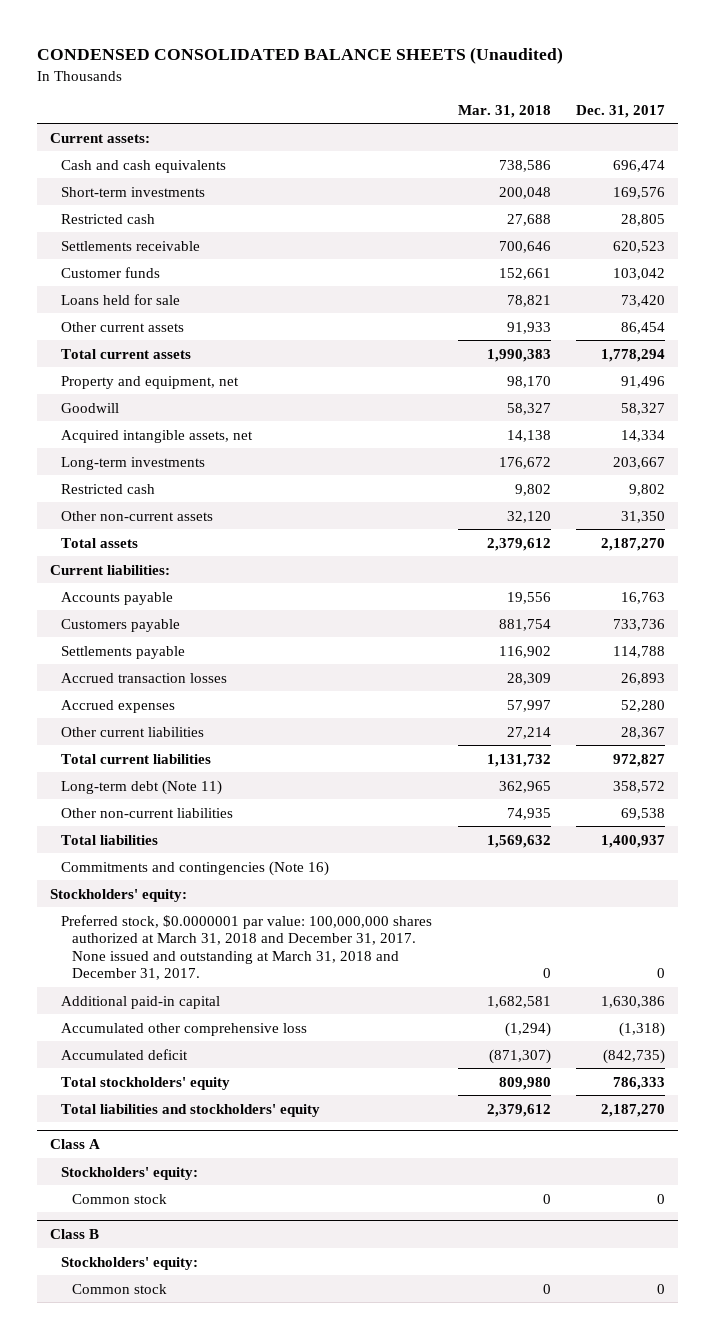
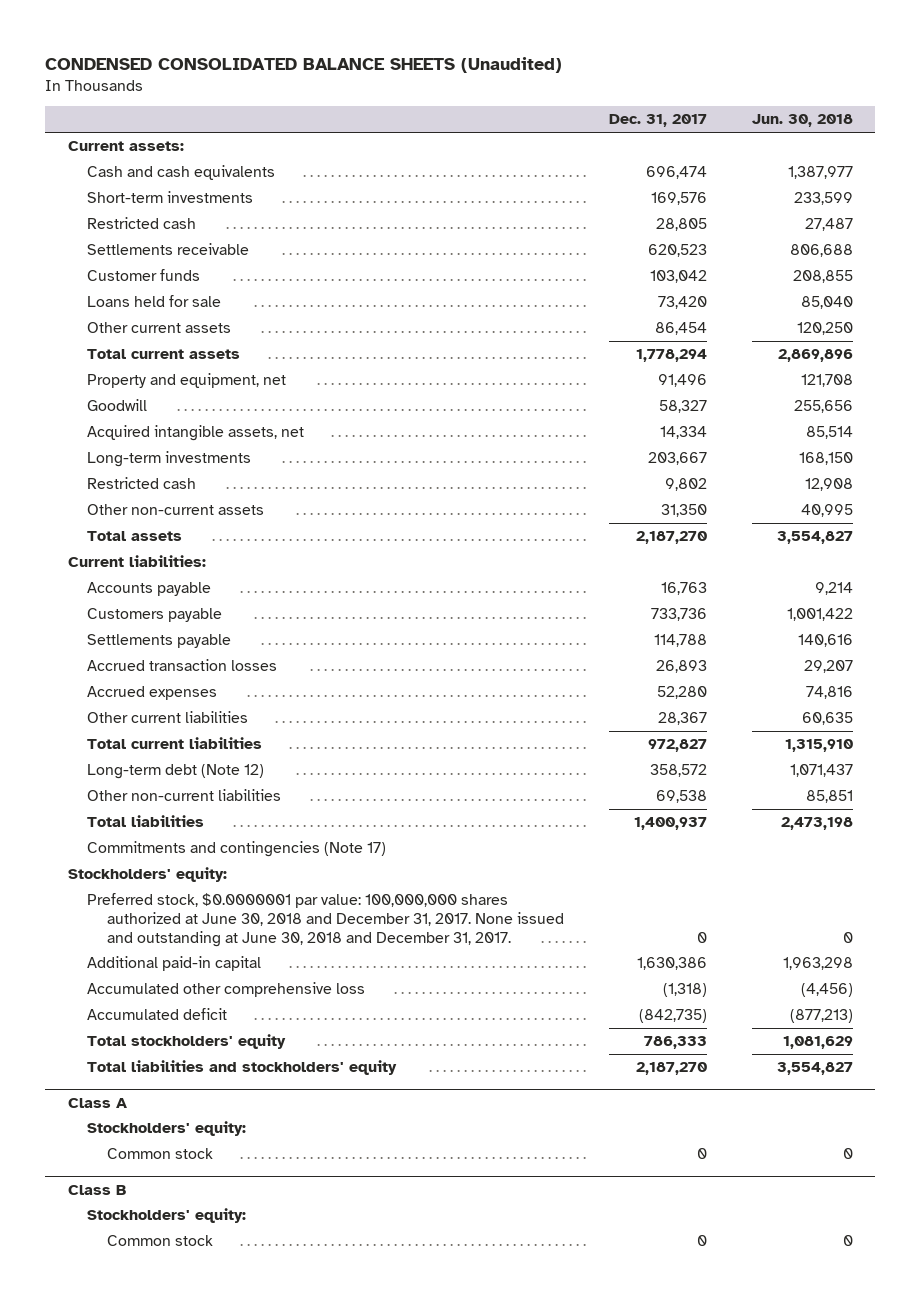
[457,104,551,118] Mar. 31, 2018 -> none
none -> [751,114,853,128] Jun. 30, 2018
[60,779,222,795] Long-term debt (Note 11) -> [87,764,265,780] Long-term debt (Note 12)
[60,860,329,876] Commitments and contingencies (Note 16) -> [87,841,387,858] Commitments and contingencies (Note 17)
[60,914,432,981] Preferred stock, $0.0000001 par value: 100,000,000 shares authorized at March 31, 2018 and December 31, 2017. None issued and outstanding at March 31, 2018 and December 31, 2017. -> [87,893,564,947] Preferred stock, $0.0000001 par value: 100,000,000 shares authorized at June 30, 2018 and December 31, 2017. None issued and outstanding at June 30, 2018 and December 31, 2017.

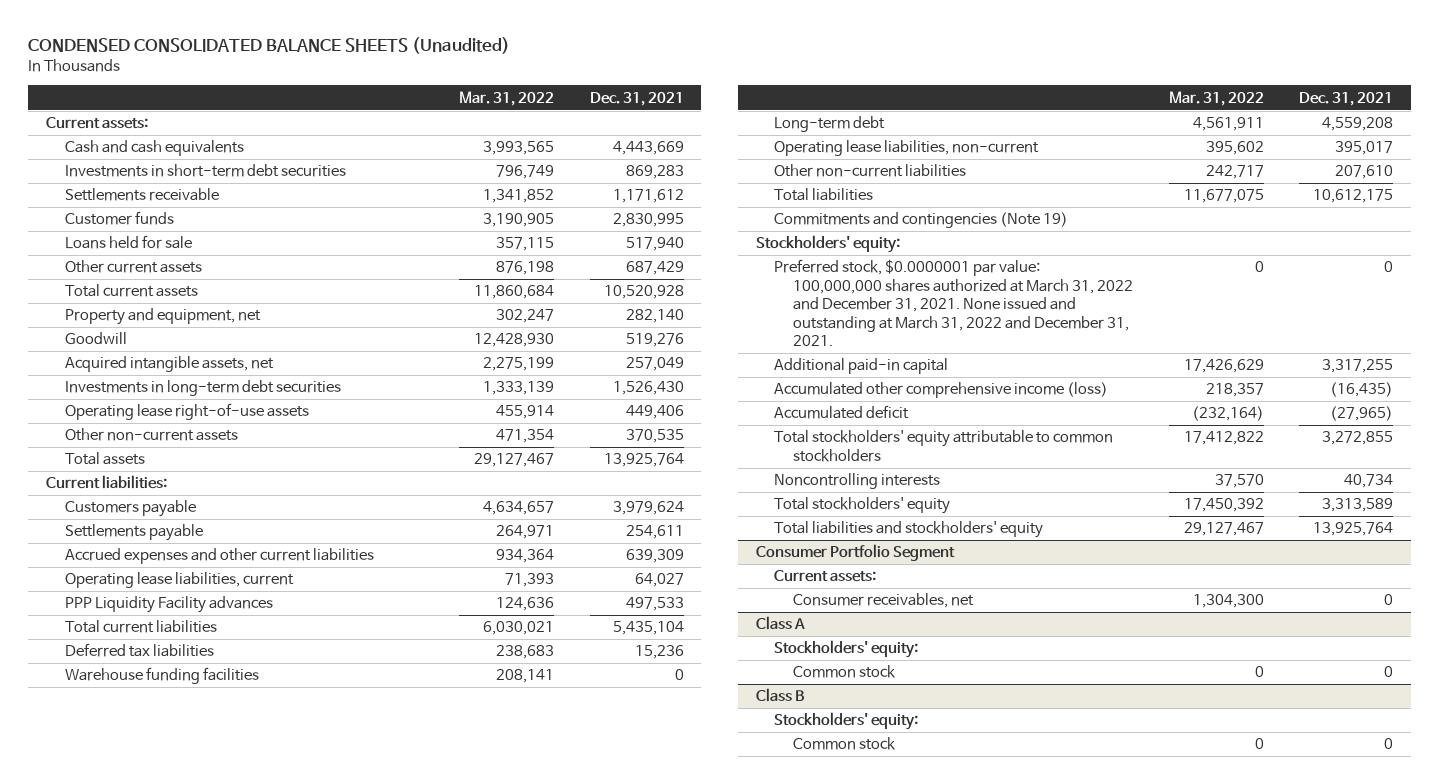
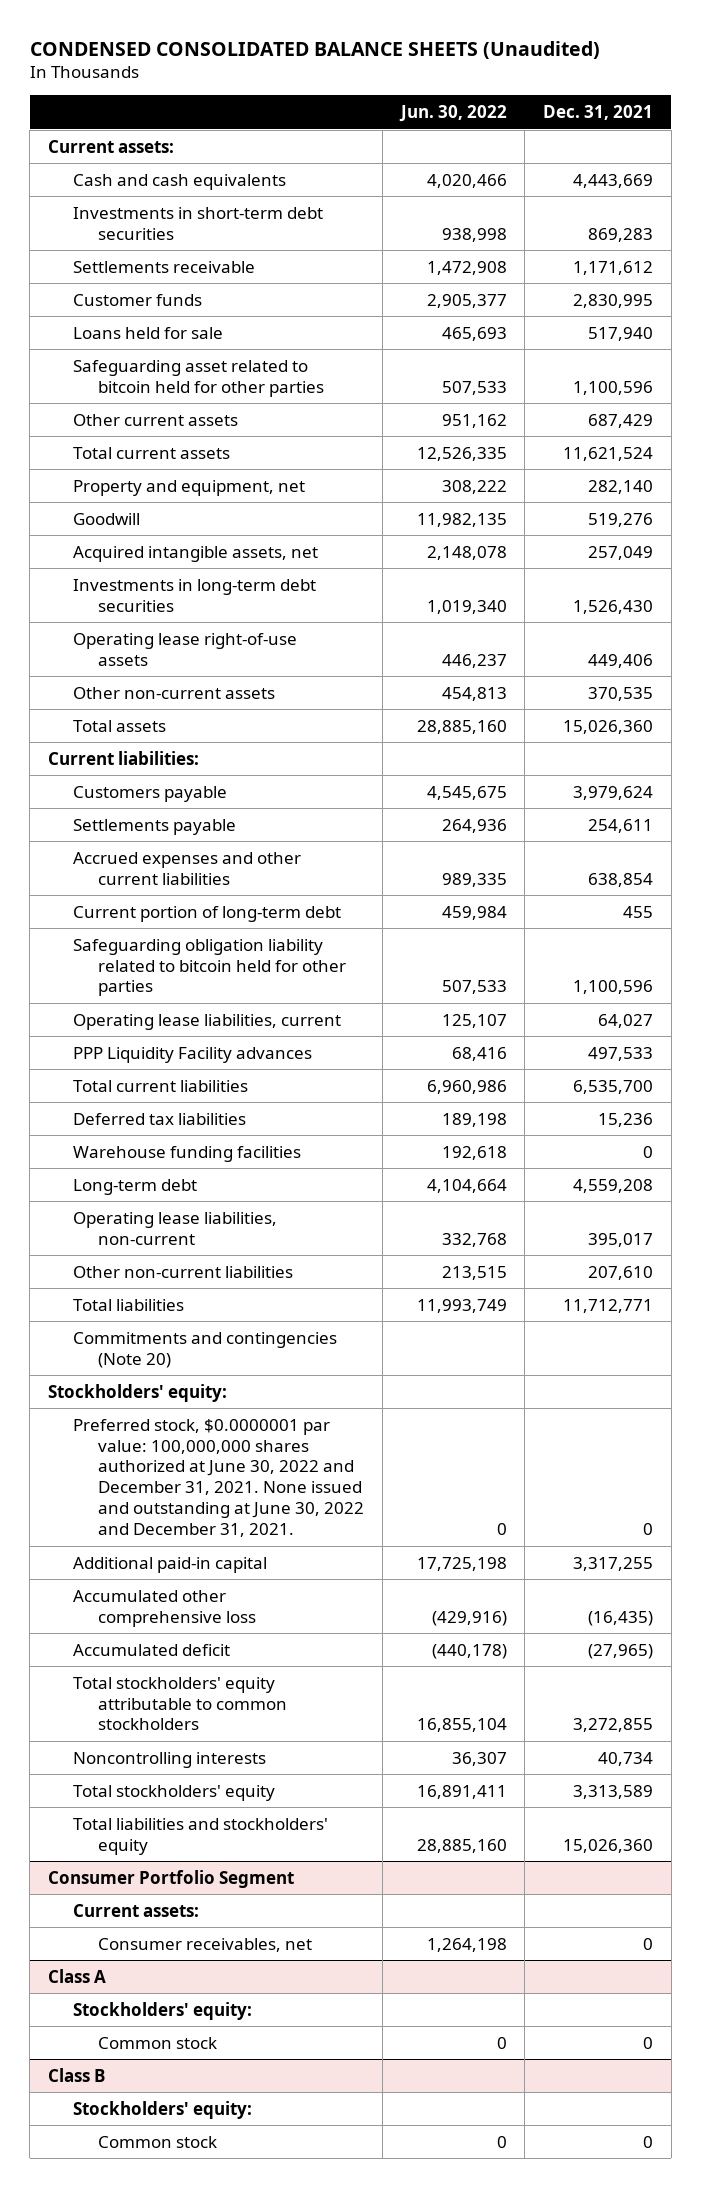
[458,90,554,106] Mar. 31, 2022 -> none
none -> [398,105,507,123] Jun. 30, 2022
none -> [73,359,325,397] Safeguarding asset related to bitcoin held for other parties
[603,285,684,300] 10,520,928 -> [563,446,654,461] 11,621,524
[603,453,684,468] 13,925,764 -> [563,719,654,734] 15,026,360
[625,549,684,564] 639,309 -> [588,872,654,887] 638,854
none -> [73,905,342,922] Current portion of long-term debt
none -> [73,938,347,997] Safeguarding obligation liability related to bitcoin held for other parties
[612,621,684,636] 5,435,104 -> [573,1079,654,1094] 6,535,700
[1313,189,1394,204] 10,612,175 -> [563,1298,654,1313] 11,712,771
[774,212,1069,229] Commitments and contingencies (Note 19) -> [73,1331,338,1368] Commitments and contingencies (Note 20)
[774,259,1133,346] Preferred stock, $0.0000001 par value: 100,000,000 shares authorized at March 31, 2022 and December 31, 2021. None issued and outstanding at March 31, 2022 and December 31, 2021. -> [73,1418,365,1537] Preferred stock, $0.0000001 par value: 100,000,000 shares authorized at June 30, 2022 and December 31, 2021. None issued and outstanding at June 30, 2022 and December 31, 2021.
[774,382,1109,399] Accumulated other comprehensive income (loss) -> [73,1589,257,1627] Accumulated other comprehensive loss
[1313,522,1394,537] 13,925,764 -> [563,1838,654,1853] 15,026,360

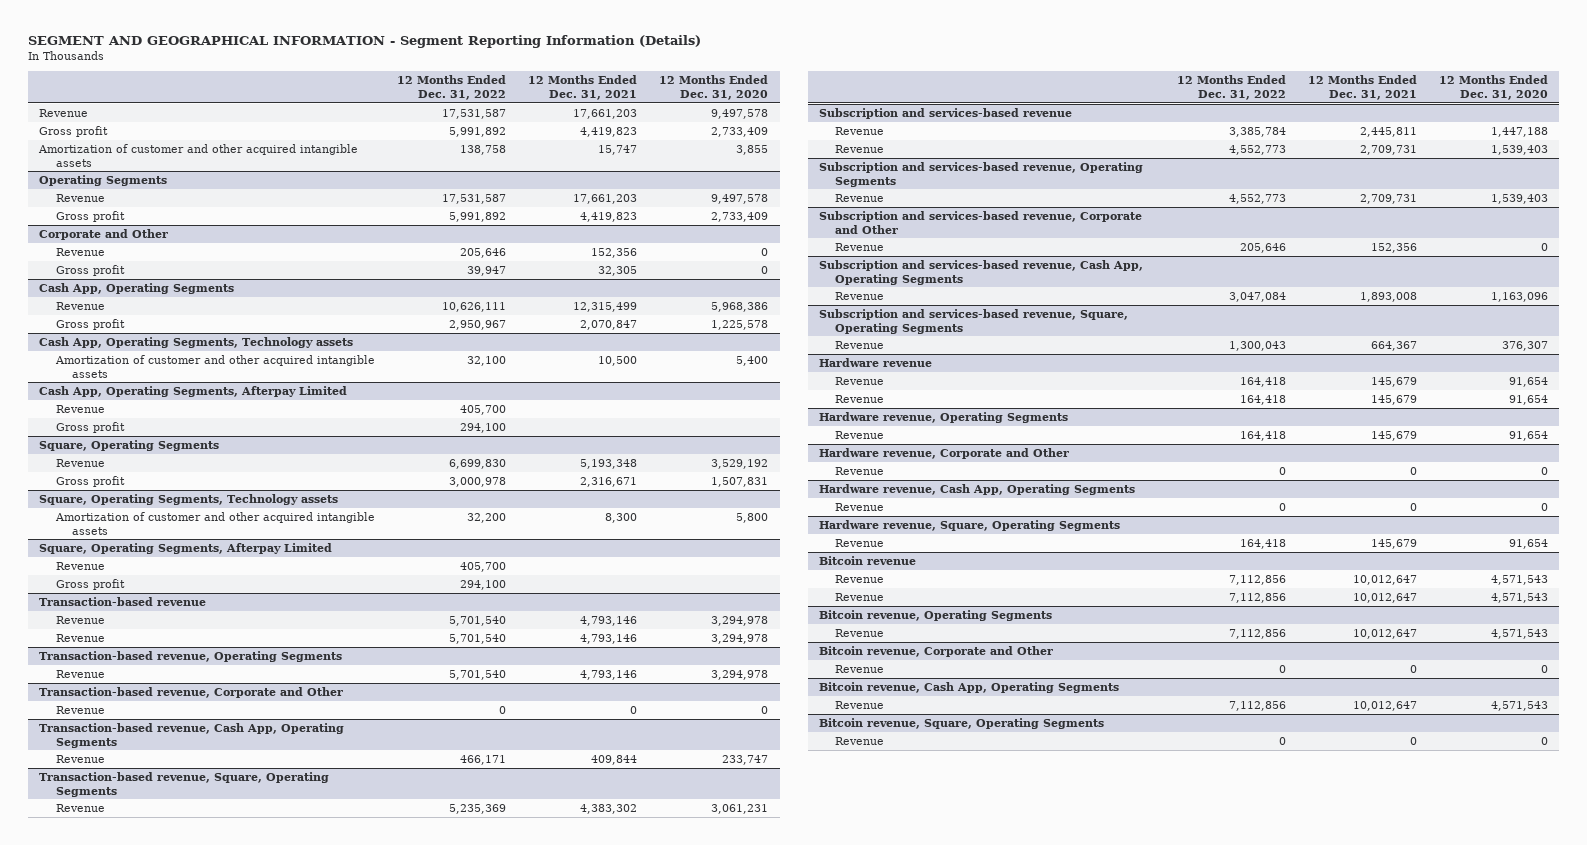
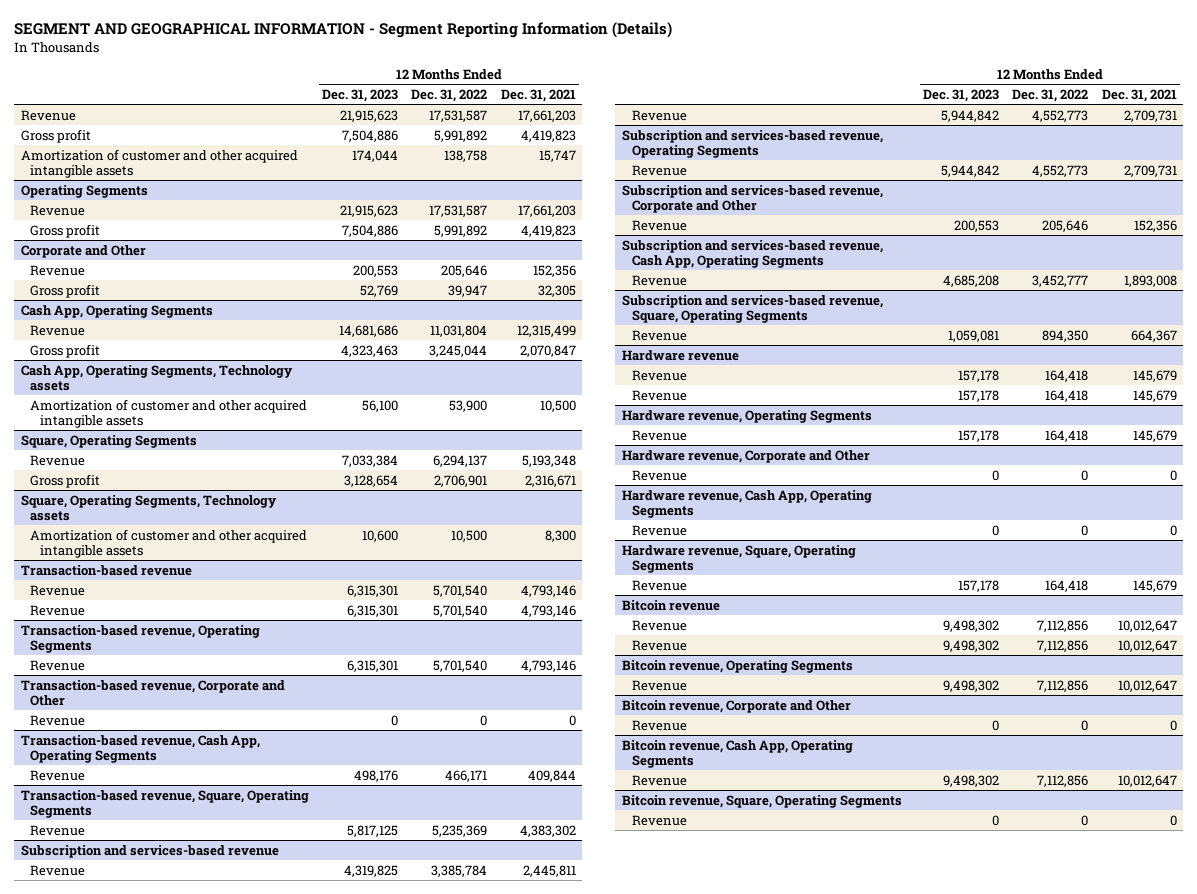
[659,75,769,101] 12 Months Ended Dec. 31, 2020 -> none
none -> [321,88,398,102] Dec. 31, 2023
[441,302,506,313] 10,626,111 -> [430,324,488,337] 11,031,804
[448,320,506,331] 2,950,967 -> [429,344,488,357] 3,245,044
[38,386,347,398] Cash App, Operating Segments, Afterpay Limited -> none
[55,405,105,414] Revenue -> none
[55,422,125,434] Gross profit -> none
[466,356,506,367] 32,100 -> [449,399,488,412] 53,900
[448,459,506,470] 6,699,830 -> [433,454,488,467] 6,294,137
[448,477,506,488] 3,000,978 -> [434,474,488,487] 2,706,901
[38,543,332,555] Square, Operating Segments, Afterpay Limited -> none
[55,562,105,571] Revenue -> none
[55,579,125,591] Gross profit -> none
[466,513,506,524] 32,200 -> [451,529,488,542] 10,500
[1228,292,1286,303] 3,047,084 -> [1032,274,1089,287] 3,452,777
[1228,341,1286,352] 1,300,043 -> [1042,329,1089,342] 894,350

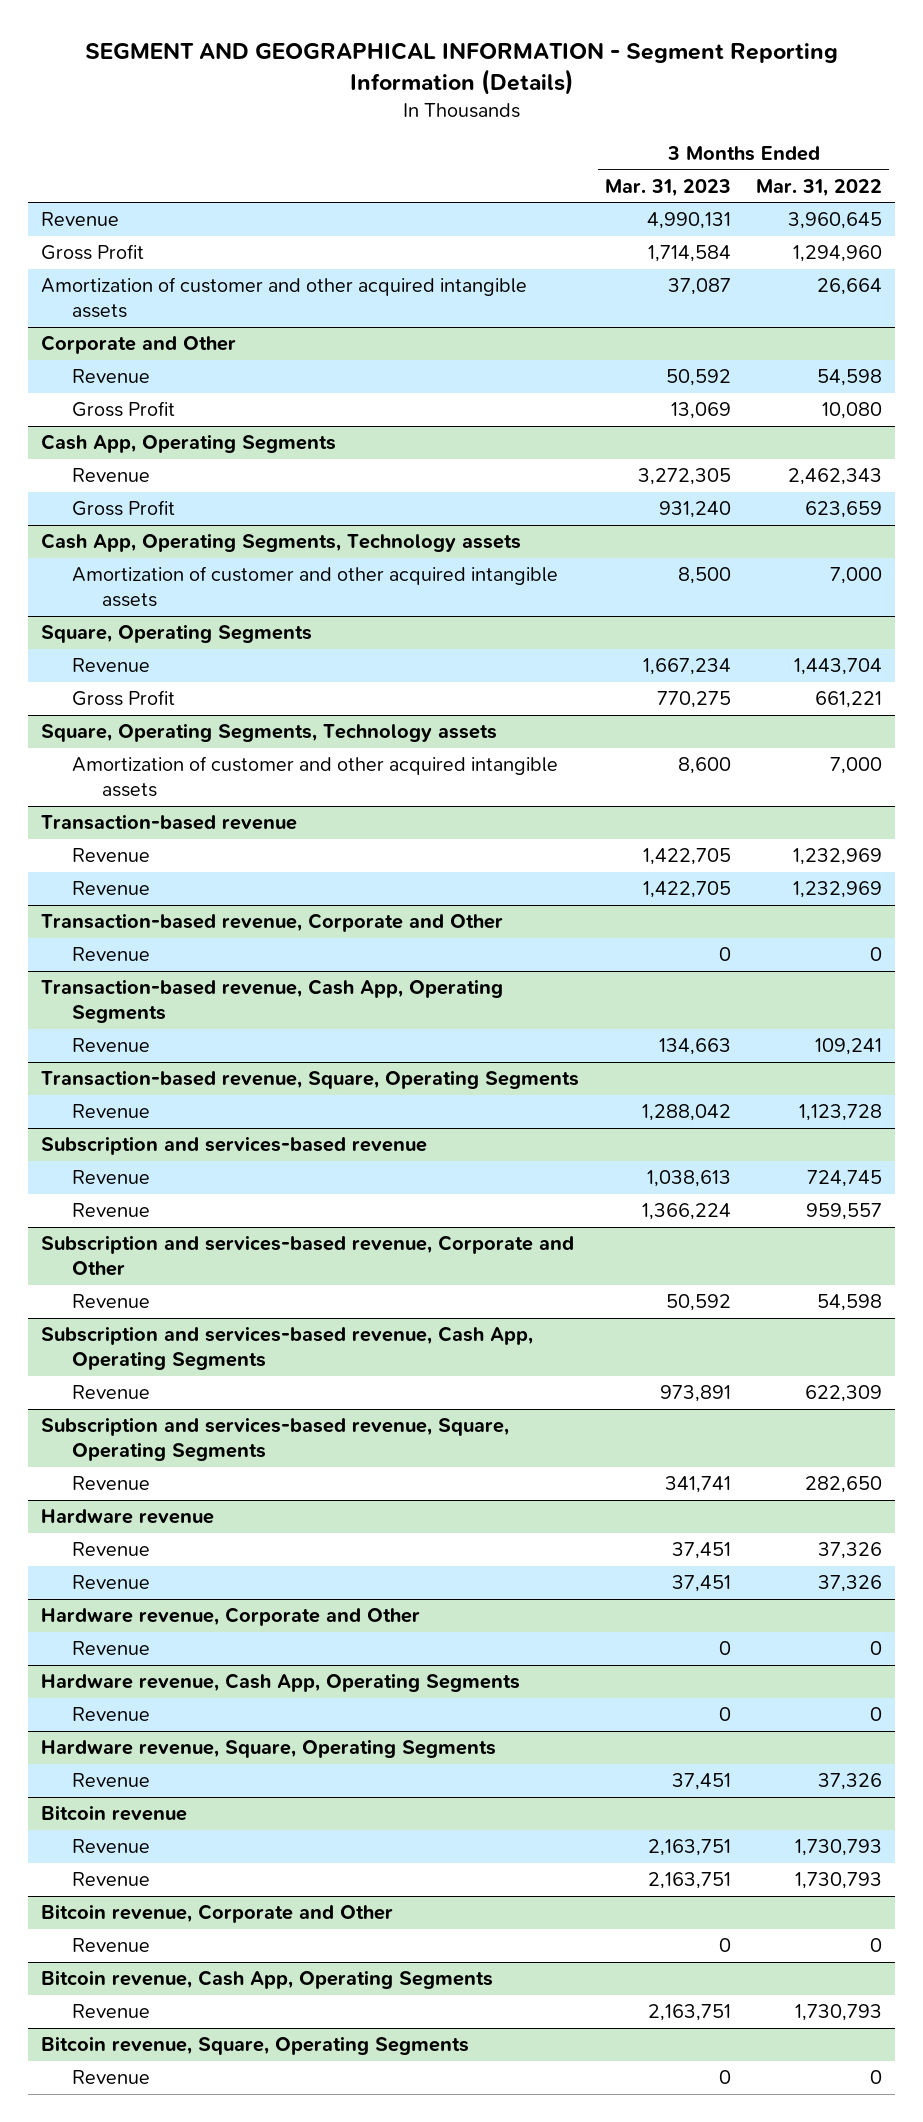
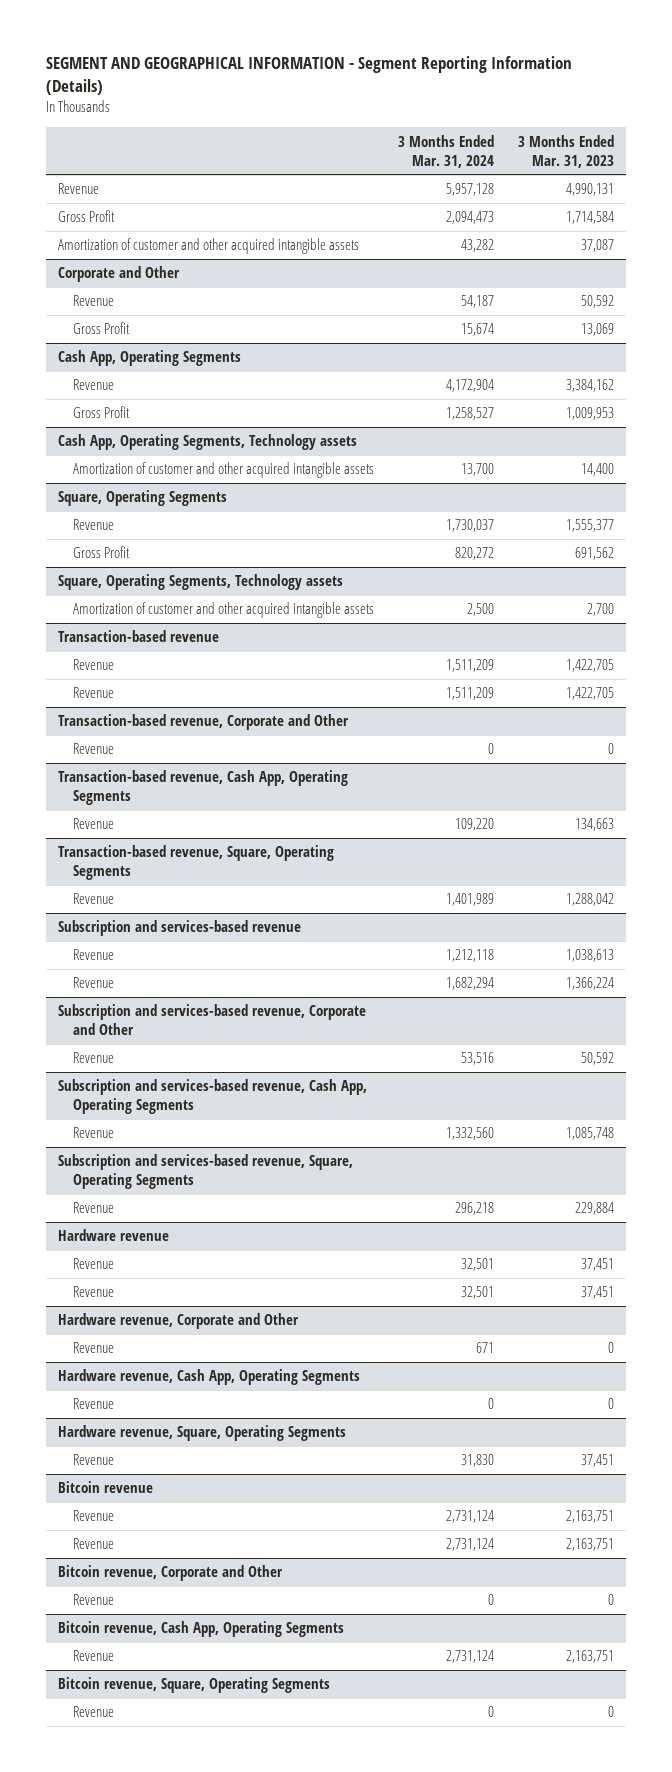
[756,178,883,197] Mar. 31, 2022 -> none
none -> [397,134,494,168] 3 Months Ended Mar. 31, 2024
[637,468,731,486] 3,272,305 -> [565,379,614,393] 3,384,162
[658,501,731,519] 931,240 -> [565,407,614,421] 1,009,953
[677,567,731,585] 8,500 -> [580,463,614,477] 14,400
[642,658,731,676] 1,667,234 -> [565,519,614,533] 1,555,377
[656,691,731,709] 770,275 -> [574,547,614,561] 691,562
[677,757,731,775] 8,600 -> [586,603,614,617] 2,700
[659,1385,731,1403] 973,891 -> [565,1127,614,1141] 1,085,748
[664,1476,731,1494] 341,741 -> [574,1202,614,1216] 229,884

